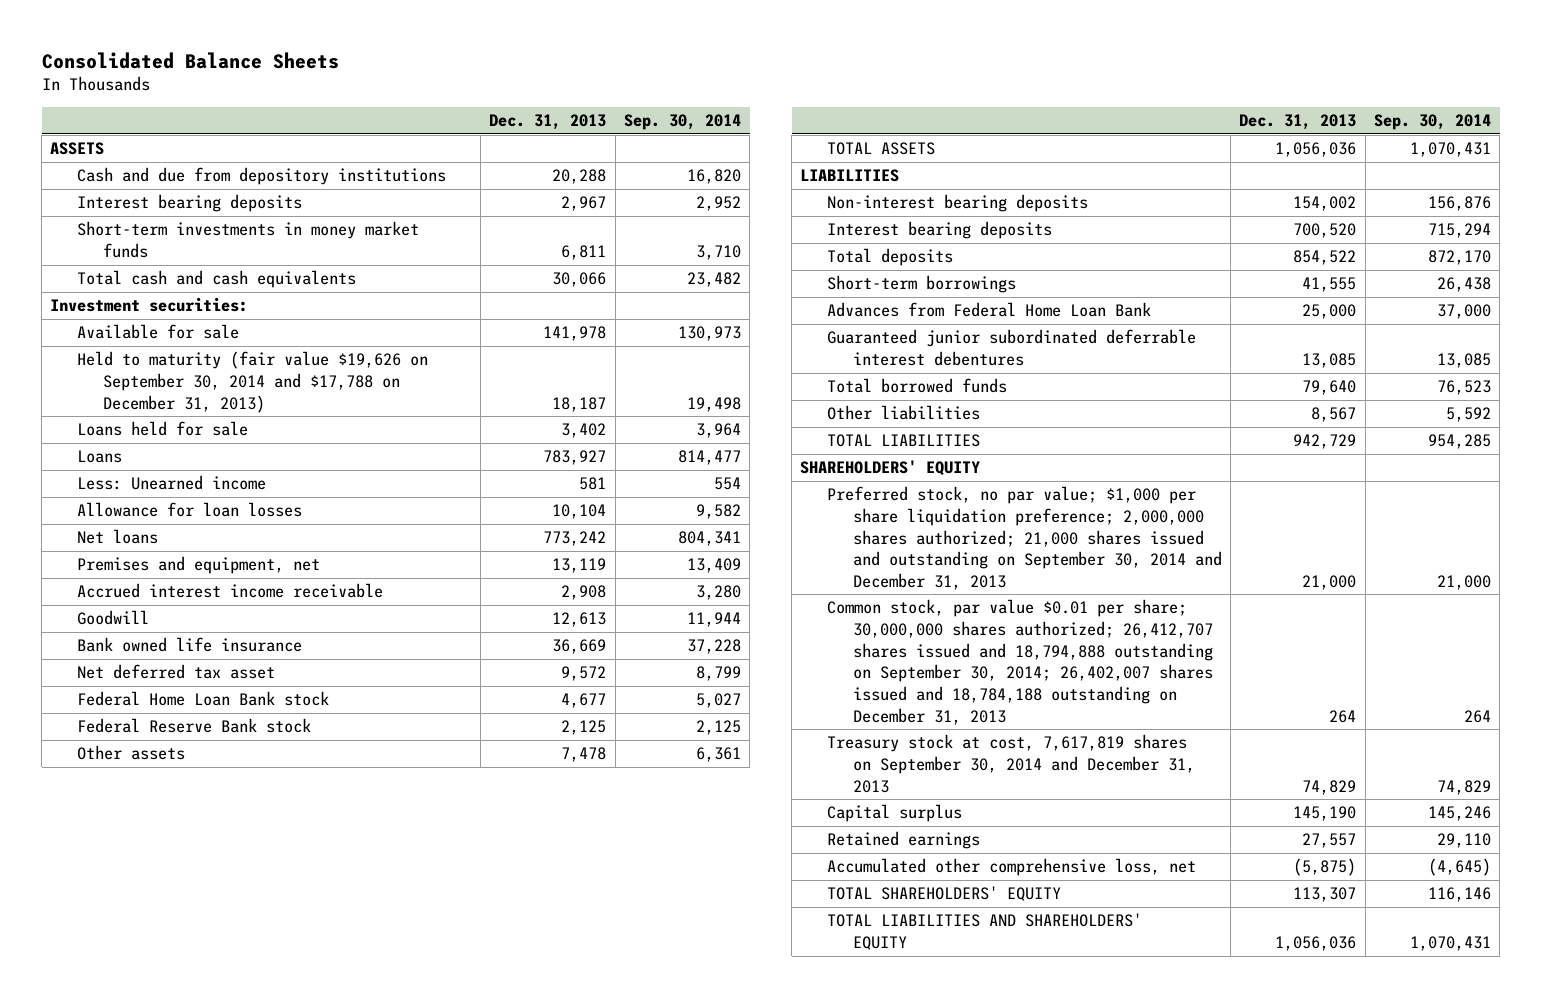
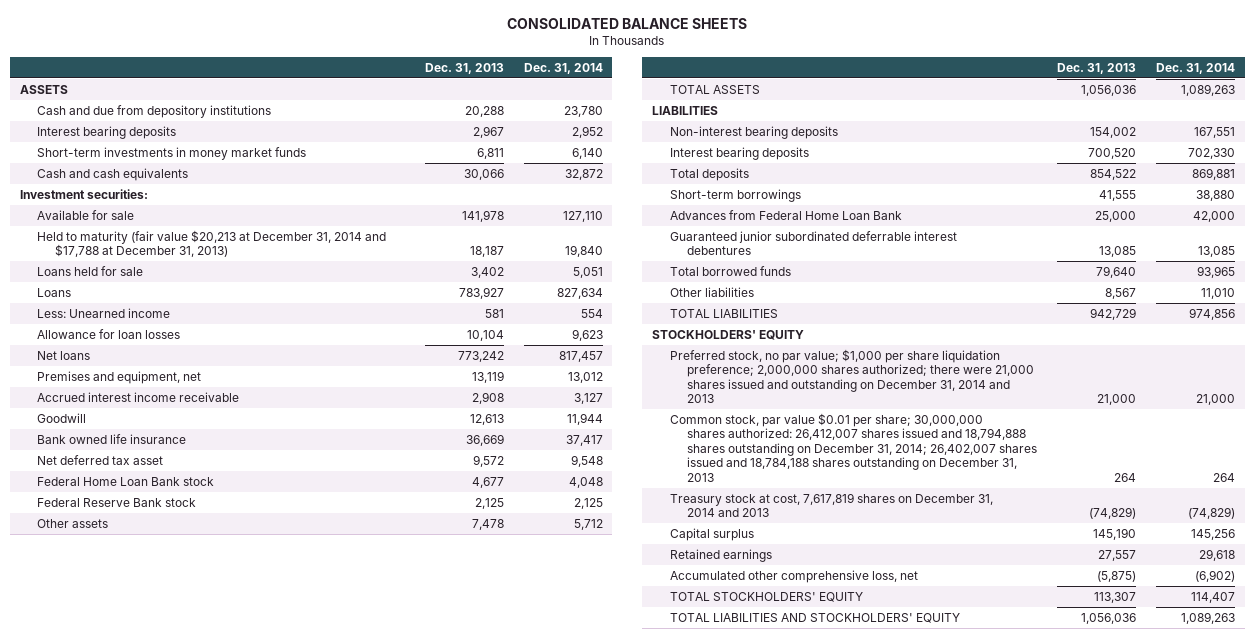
[41,51,339,69] Consolidated Balance Sheets -> [507,17,748,29] CONSOLIDATED BALANCE SHEETS
[623,114,741,131] Sep. 30, 2014 -> none
none -> [523,62,603,74] Dec. 31, 2014
[76,270,356,289] Total cash and cash equivalents -> [37,167,189,181] Cash and cash equivalents
[76,351,428,413] Held to maturity (fair value $19,626 on September 30, 2014 and $17,788 on December 31, 2013) -> [37,229,387,258] Held to maturity (fair value $20,213 at December 31, 2014 and $17,788 at December 31, 2013)
[800,460,981,477] SHAREHOLDERS' EQUITY -> [652,329,805,340] STOCKHOLDERS' EQUITY
[826,486,1222,590] Preferred stock, no par value; $1,000 per share liquidation preference; 2,000,000 shares authorized; 21,000 shares issued and outstanding on September 30, 2014 and December 31, 2013 -> [669,348,1035,404] Preferred stock, no par value; $1,000 per share liquidation preference; 2,000,000 shares authorized; there were 21,000 shares issued and outstanding on December 31, 2014 and 2013
[826,599,1213,725] Common stock, par value $0.01 per share; 30,000,000 shares authorized; 26,412,707 shares issued and 18,794,888 outstanding on September 30, 2014; 26,402,007 shares issued and 18,784,188 outstanding on December 31, 2013 -> [669,412,1038,482] Common stock, par value $0.01 per share; 30,000,000 shares authorized: 26,412,007 shares issued and 18,794,888 shares outstanding on December 31, 2014; 26,402,007 shares issued and 18,784,188 shares outstanding on December 31, 2013
[826,734,1195,793] Treasury stock at cost, 7,617,819 shares on September 30, 2014 and December 31, 2013 -> [669,492,993,518] Treasury stock at cost, 7,617,819 shares on December 31, 2014 and 2013
[1302,779,1357,795] 74,829 -> [1089,507,1137,520] (74,829)
[826,886,1061,902] TOTAL SHAREHOLDERS' EQUITY -> [669,591,863,602] TOTAL STOCKHOLDERS' EQUITY
[826,913,1142,950] TOTAL LIABILITIES AND SHAREHOLDERS' EQUITY -> [669,612,960,623] TOTAL LIABILITIES AND STOCKHOLDERS' EQUITY

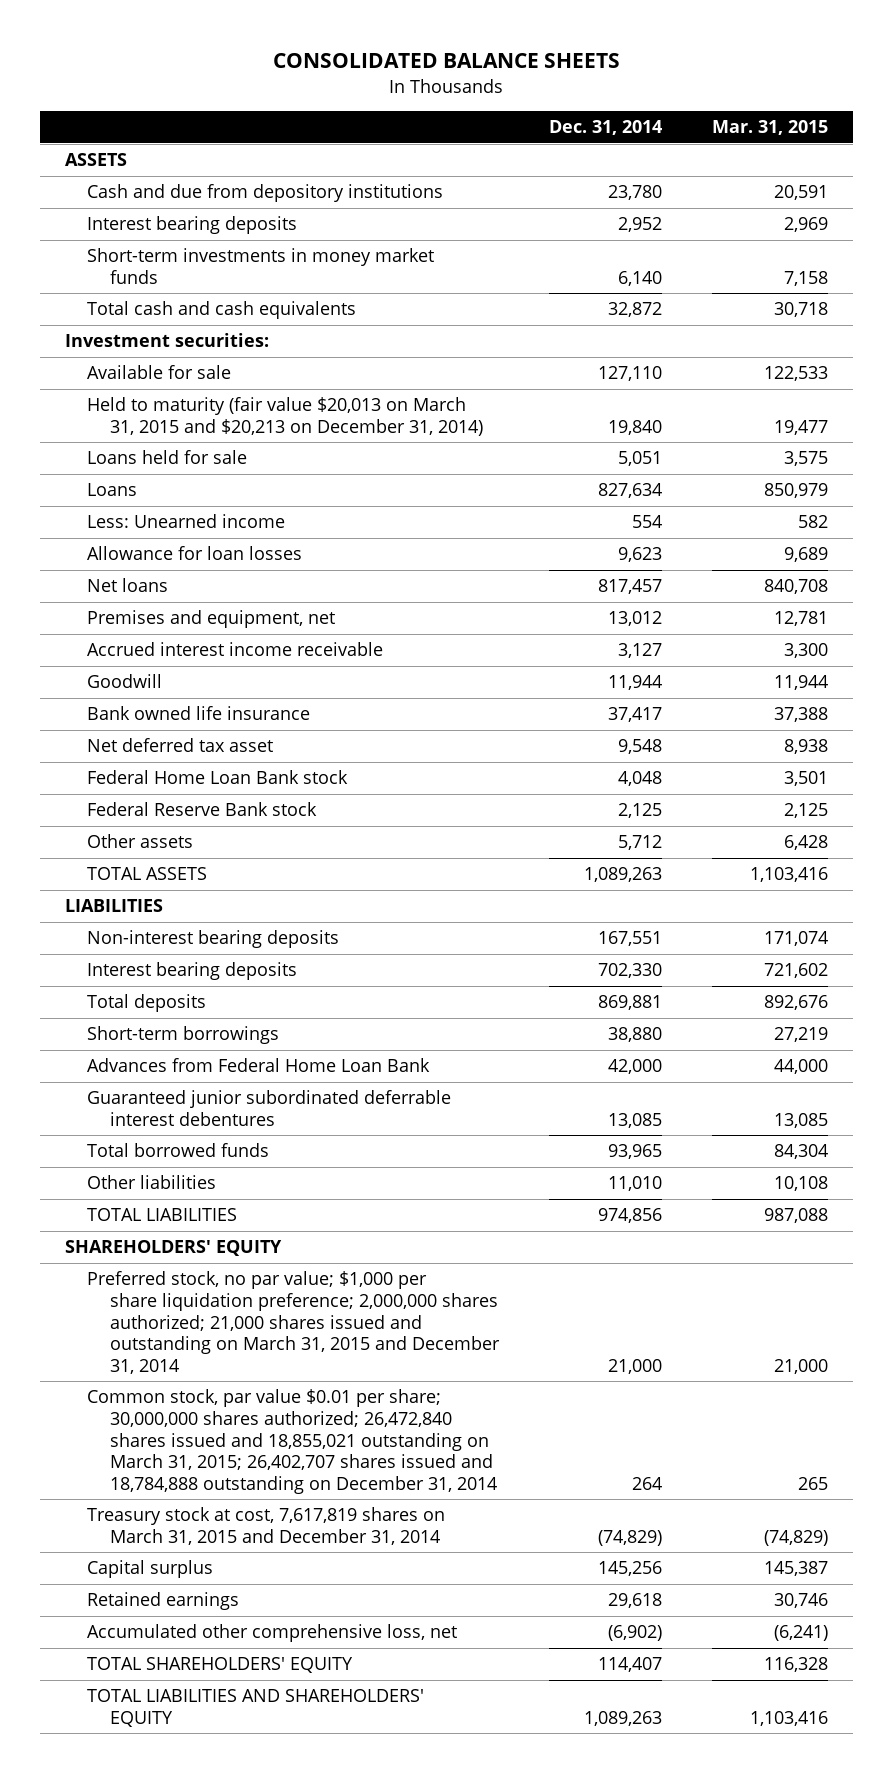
[424,62,504,74] Dec. 31, 2013 -> none
none -> [711,120,828,136] Mar. 31, 2015
[37,167,189,181] Cash and cash equivalents -> [87,301,357,320] Total cash and cash equivalents
[37,229,387,258] Held to maturity (fair value $20,213 at December 31, 2014 and $17,788 at December 31, 2013) -> [87,397,483,436] Held to maturity (fair value $20,013 on March 31, 2015 and $20,213 on December 31, 2014)
[652,329,805,340] STOCKHOLDERS' EQUITY -> [64,1240,282,1257] SHAREHOLDERS' EQUITY
[669,348,1035,404] Preferred stock, no par value; $1,000 per share liquidation preference; 2,000,000 shares authorized; there were 21,000 shares issued and outstanding on December 31, 2014 and 2013 -> [87,1271,500,1374] Preferred stock, no par value; $1,000 per share liquidation preference; 2,000,000 shares authorized; 21,000 shares issued and outstanding on March 31, 2015 and December 31, 2014
[669,412,1038,482] Common stock, par value $0.01 per share; 30,000,000 shares authorized: 26,412,007 shares issued and 18,794,888 shares outstanding on December 31, 2014; 26,402,007 shares issued and 18,784,188 shares outstanding on December 31, 2013 -> [87,1389,497,1494] Common stock, par value $0.01 per share; 30,000,000 shares authorized; 26,472,840 shares issued and 18,855,021 outstanding on March 31, 2015; 26,402,707 shares issued and 18,784,888 outstanding on December 31, 2014
[669,492,993,518] Treasury stock at cost, 7,617,819 shares on December 31, 2014 and 2013 -> [87,1507,446,1545] Treasury stock at cost, 7,617,819 shares on March 31, 2015 and December 31, 2014
[669,591,863,602] TOTAL STOCKHOLDERS' EQUITY -> [87,1657,354,1674] TOTAL SHAREHOLDERS' EQUITY
[669,612,960,623] TOTAL LIABILITIES AND STOCKHOLDERS' EQUITY -> [87,1689,425,1727] TOTAL LIABILITIES AND SHAREHOLDERS' EQUITY

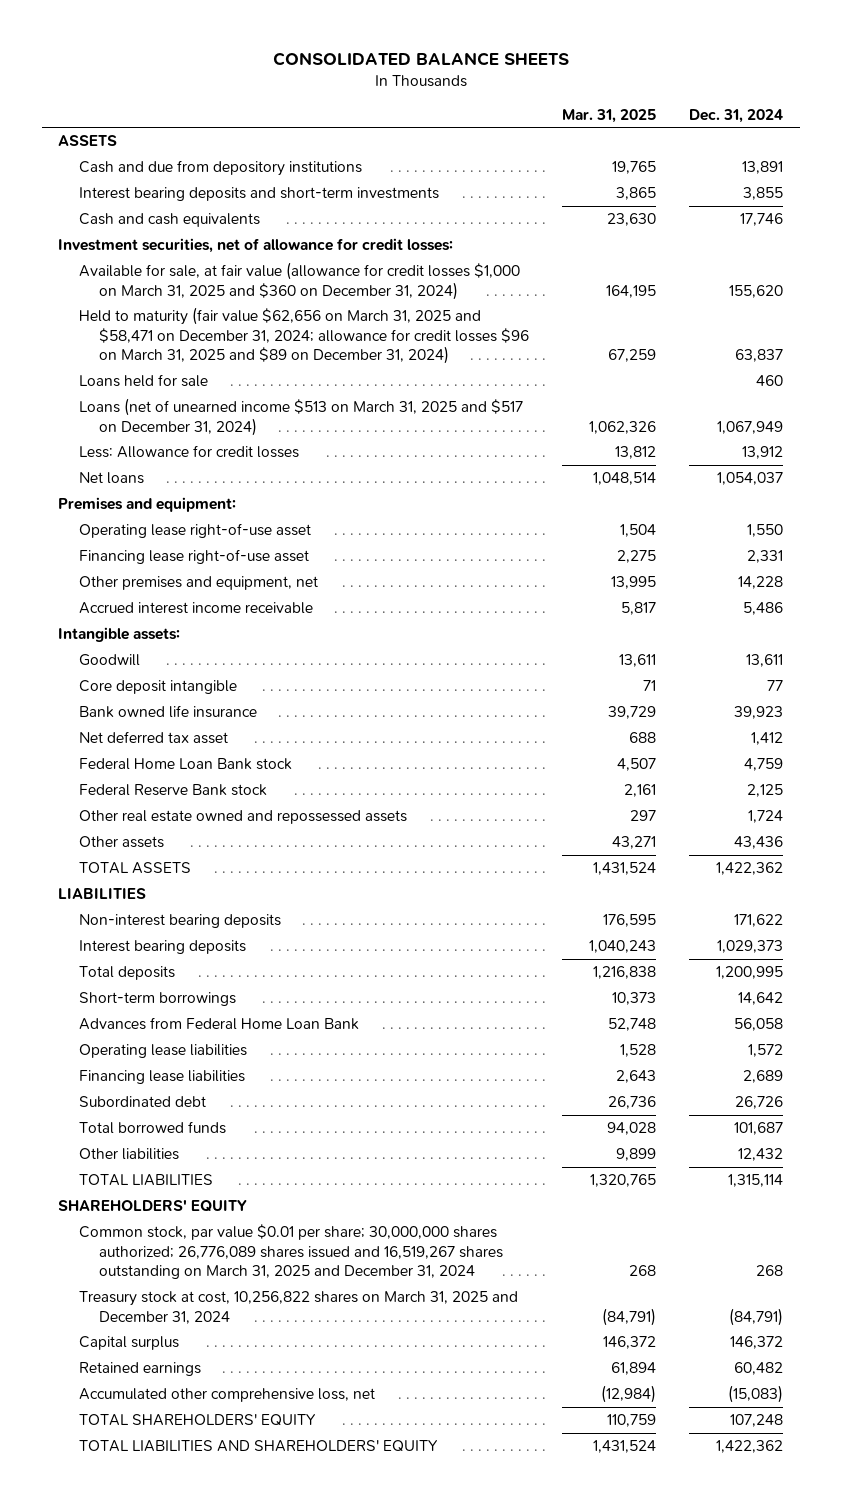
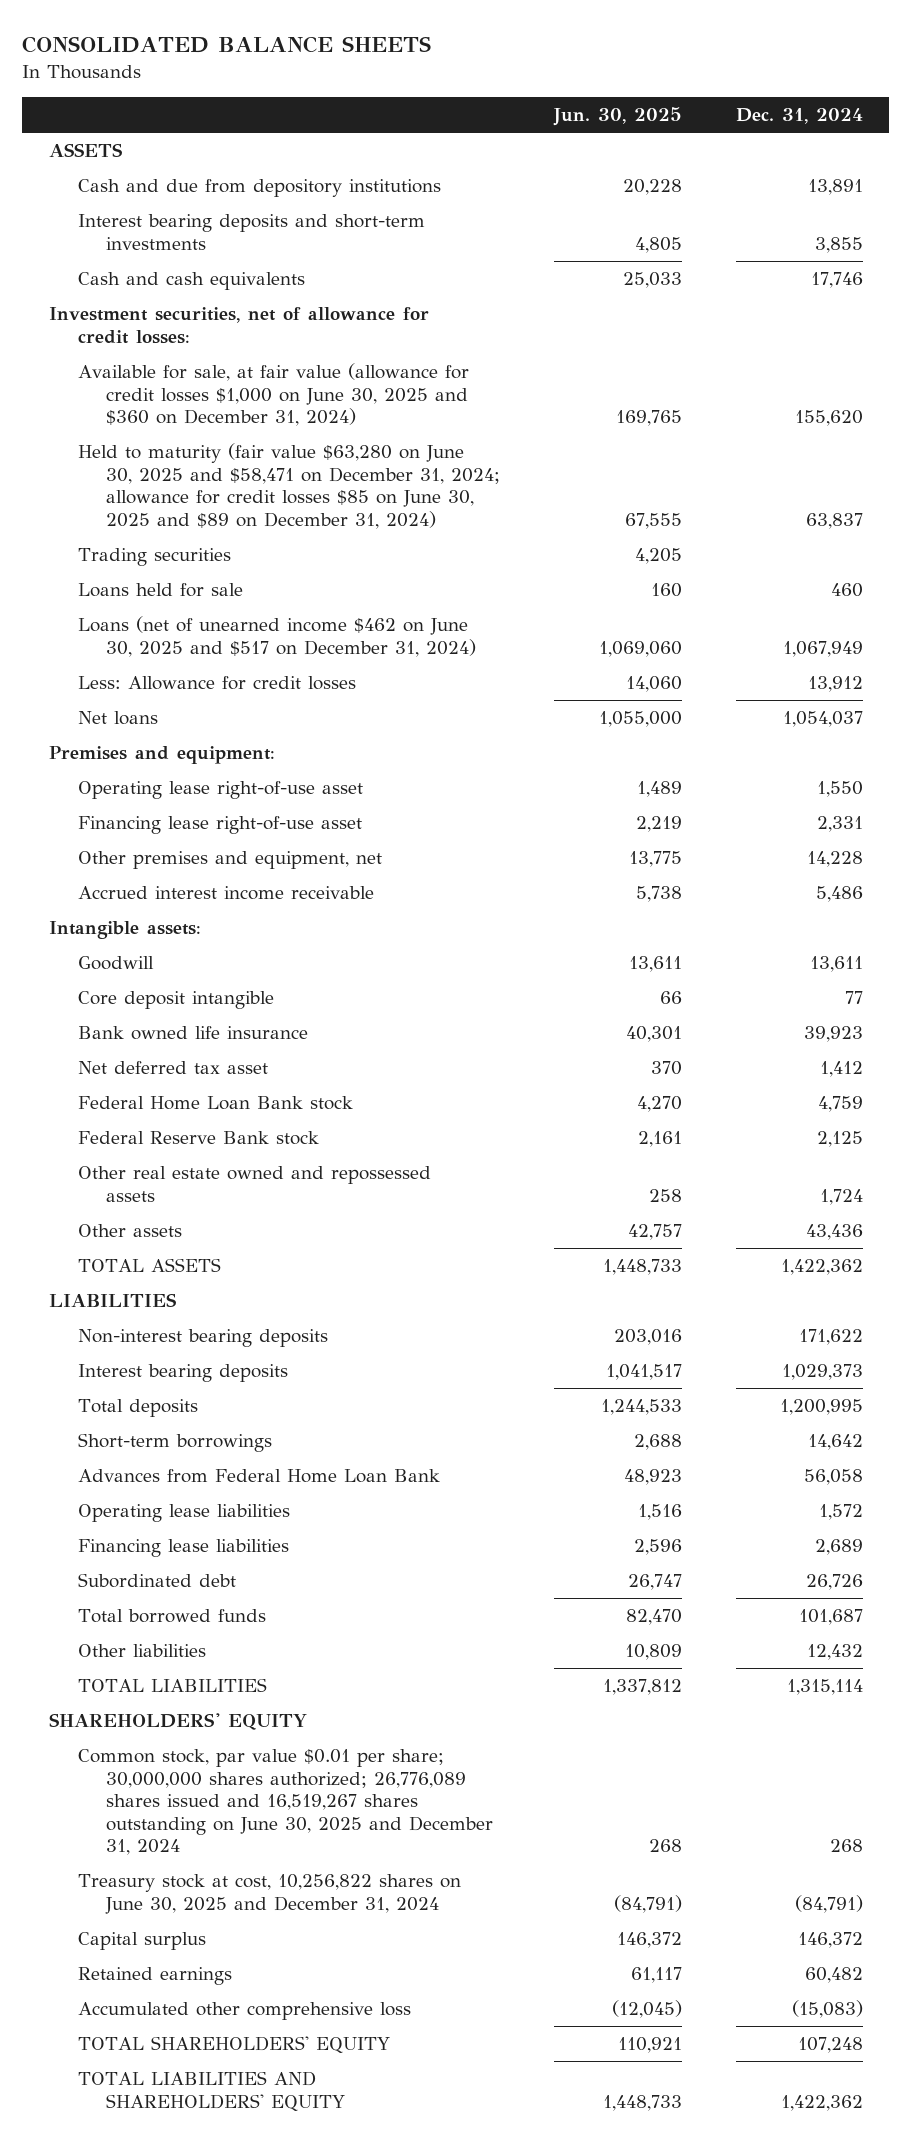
[562,108,657,123] Mar. 31, 2025 -> none
none -> [552,107,682,127] Jun. 30, 2025
[78,262,520,300] Available for sale, at fair value (allowance for credit losses $1,000 on March 31, 2025 and $360 on December 31, 2024) -> [77,363,469,427] Available for sale, at fair value (allowance for credit losses $1,000 on June 30, 2025 and $360 on December 31, 2024)
[78,307,530,365] Held to maturity (fair value $62,656 on March 31, 2025 and $58,471 on December 31, 2024; allowance for credit losses $96 on March 31, 2025 and $89 on December 31, 2024) -> [77,443,501,529] Held to maturity (fair value $63,280 on June 30, 2025 and $58,471 on December 31, 2024; allowance for credit losses $85 on June 30, 2025 and $89 on December 31, 2024)
none -> [77,548,231,567] Trading securities
[78,398,523,436] Loans (net of unearned income $513 on March 31, 2025 and $517 on December 31, 2024) -> [77,616,477,657] Loans (net of unearned income $462 on June 30, 2025 and $517 on December 31, 2024)
[78,1224,504,1280] Common stock, par value $0.01 per share; 30,000,000 shares authorized; 26,776,089 shares issued and 16,519,267 shares outstanding on March 31, 2025 and December 31, 2024 -> [77,1749,494,1856] Common stock, par value $0.01 per share; 30,000,000 shares authorized; 26,776,089 shares issued and 16,519,267 shares outstanding on June 30, 2025 and December 31, 2024
[78,1291,518,1324] Treasury stock at cost, 10,256,822 shares on March 31, 2025 and December 31, 2024 -> [77,1874,461,1914] Treasury stock at cost, 10,256,822 shares on June 30, 2025 and December 31, 2024
[78,1388,375,1403] Accumulated other comprehensive loss, net -> [77,2002,411,2021] Accumulated other comprehensive loss

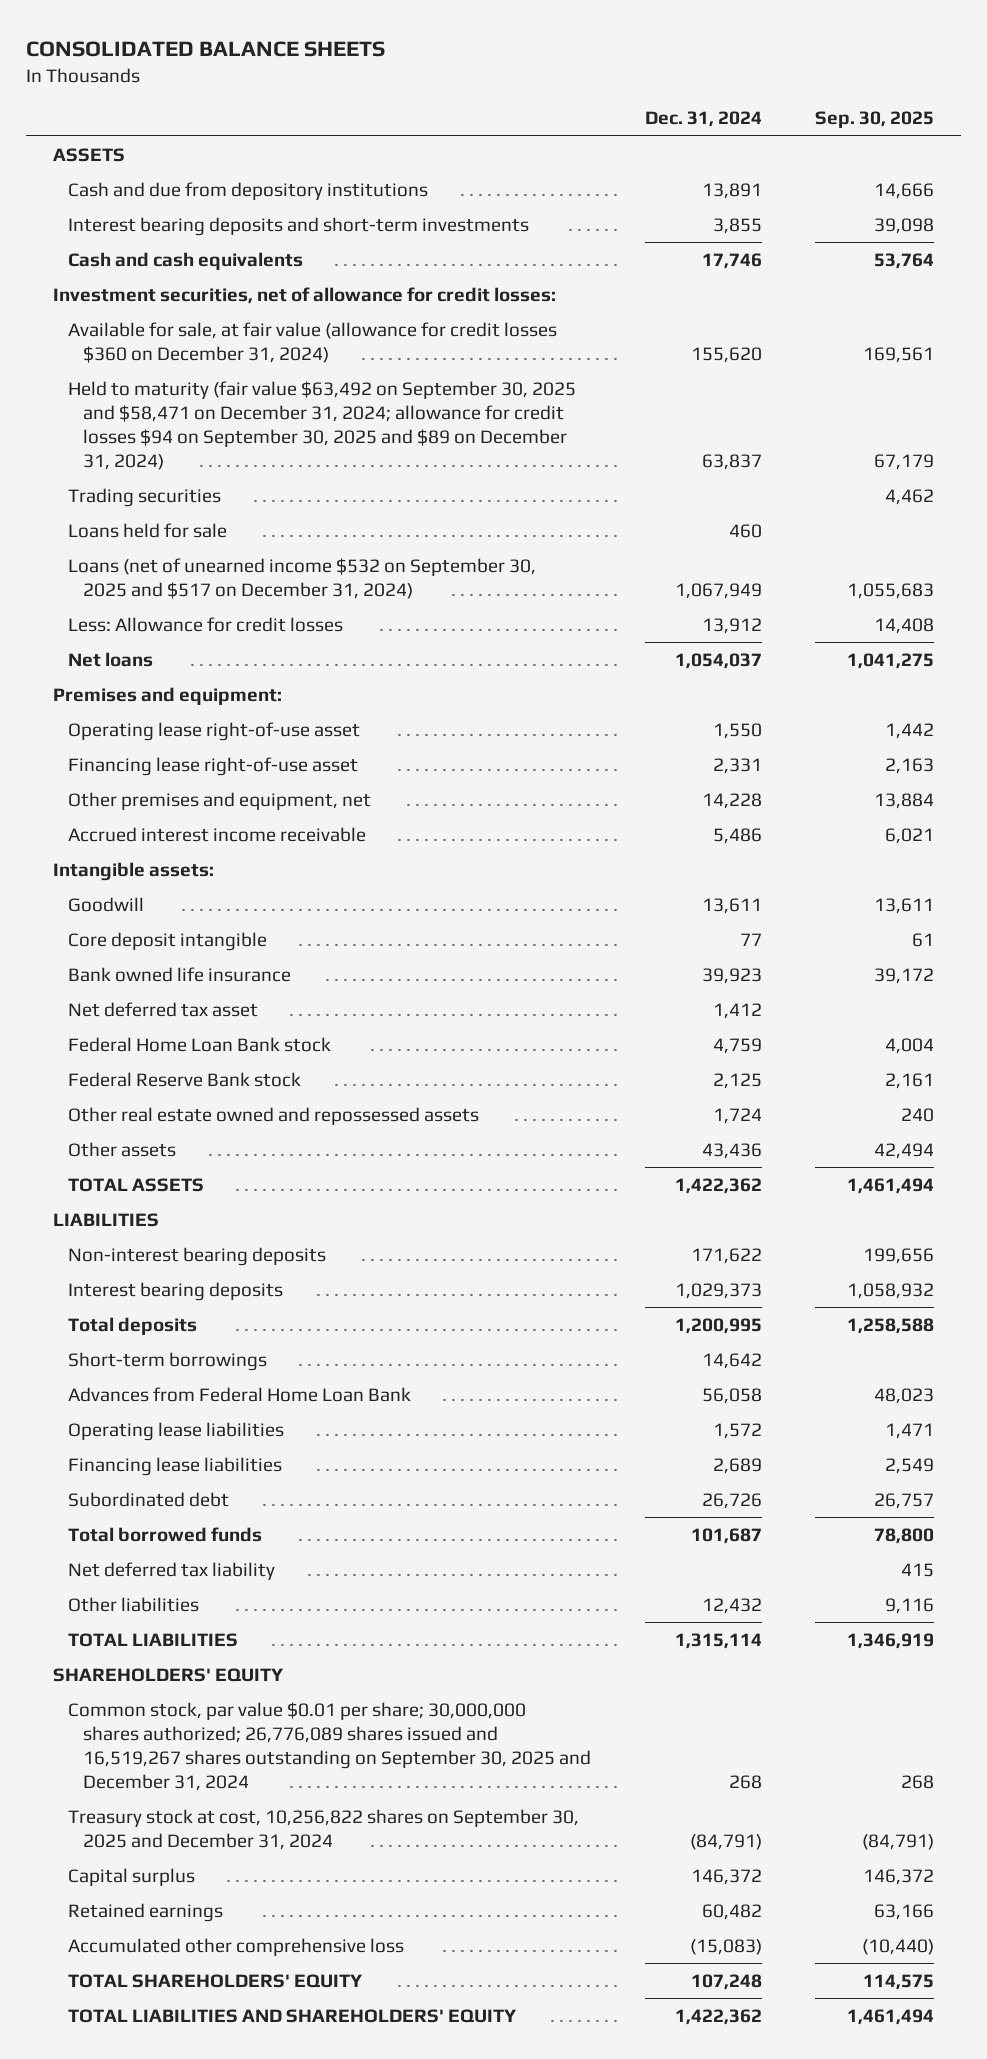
[552,107,682,127] Jun. 30, 2025 -> none
none -> [814,111,934,129] Sep. 30, 2025
[77,363,469,427] Available for sale, at fair value (allowance for credit losses $1,000 on June 30, 2025 and $360 on December 31, 2024) -> [68,321,558,363] Available for sale, at fair value (allowance for credit losses $360 on December 31, 2024)
[77,443,501,529] Held to maturity (fair value $63,280 on June 30, 2025 and $58,471 on December 31, 2024; allowance for credit losses $85 on June 30, 2025 and $89 on December 31, 2024) -> [68,380,577,470] Held to maturity (fair value $63,492 on September 30, 2025 and $58,471 on December 31, 2024; allowance for credit losses $94 on September 30, 2025 and $89 on December 31, 2024)
[77,616,477,657] Loans (net of unearned income $462 on June 30, 2025 and $517 on December 31, 2024) -> [68,557,537,599] Loans (net of unearned income $532 on September 30, 2025 and $517 on December 31, 2024)
none -> [68,1561,276,1580] Net deferred tax liability
[77,1749,494,1856] Common stock, par value $0.01 per share; 30,000,000 shares authorized; 26,776,089 shares issued and 16,519,267 shares outstanding on June 30, 2025 and December 31, 2024 -> [68,1701,592,1791] Common stock, par value $0.01 per share; 30,000,000 shares authorized; 26,776,089 shares issued and 16,519,267 shares outstanding on September 30, 2025 and December 31, 2024
[77,1874,461,1914] Treasury stock at cost, 10,256,822 shares on June 30, 2025 and December 31, 2024 -> [68,1808,580,1850] Treasury stock at cost, 10,256,822 shares on September 30, 2025 and December 31, 2024

